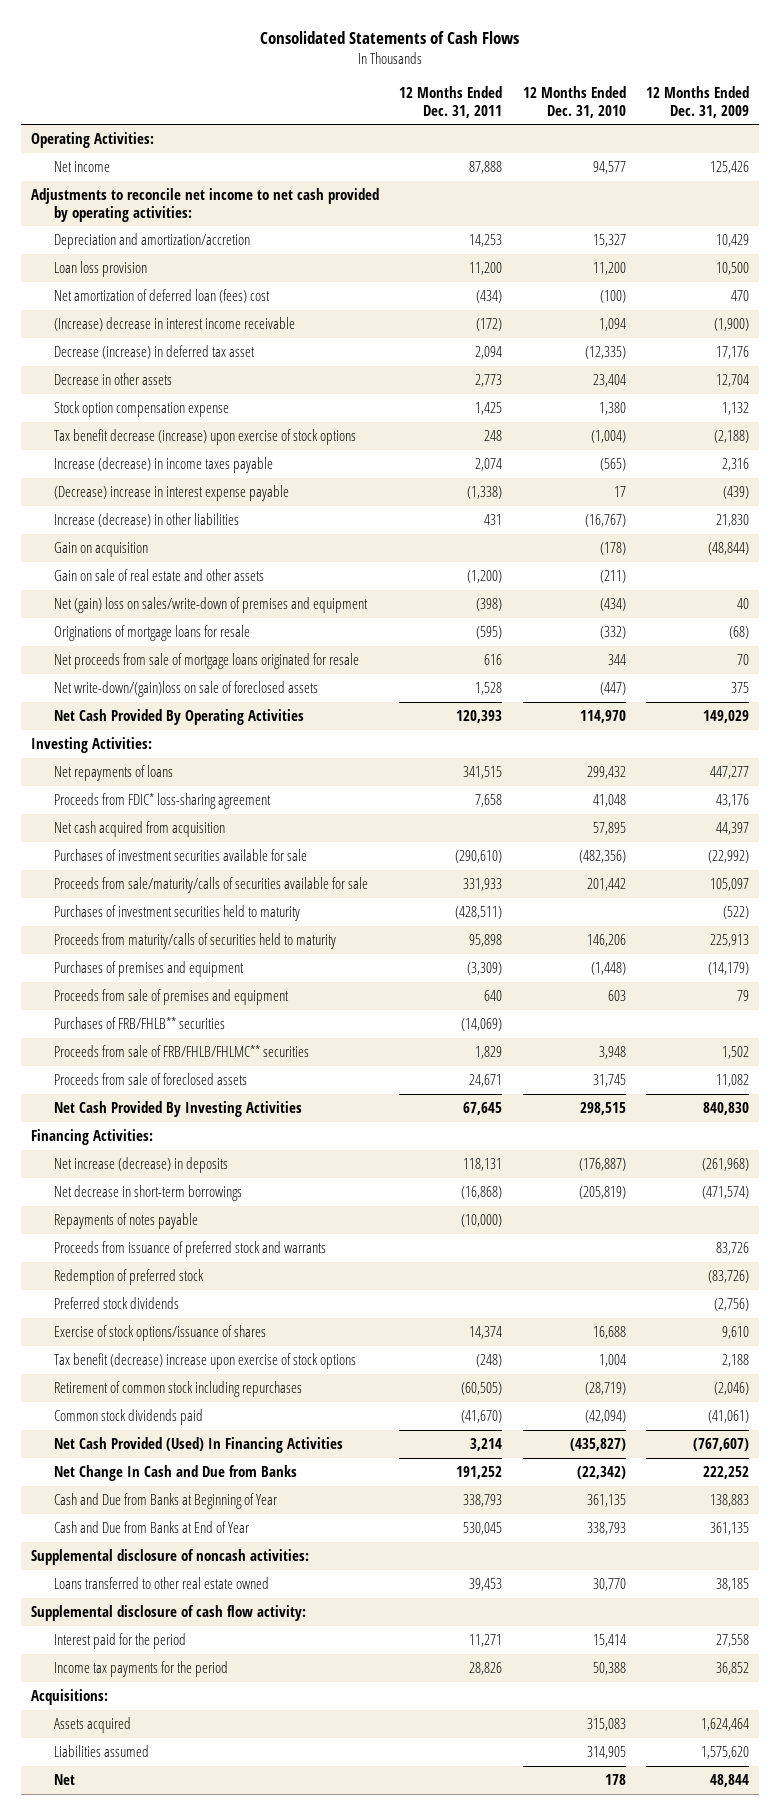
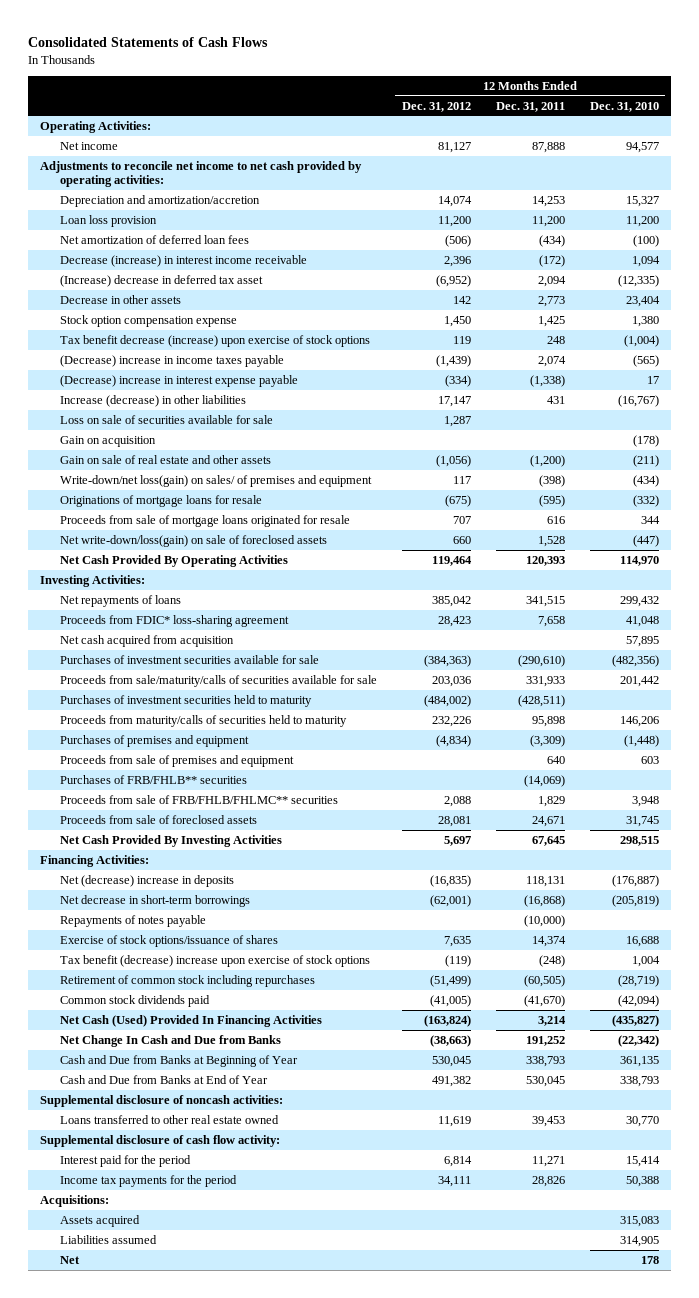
[645,86,749,118] 12 Months Ended Dec. 31, 2009 -> none
none -> [401,101,471,112] Dec. 31, 2012
[54,289,271,304] Net amortization of deferred loan (fees) cost -> [59,234,249,244] Net amortization of deferred loan fees
[54,317,296,332] (Increase) decrease in interest income receivable -> [59,254,307,267] Decrease (increase) in interest income receivable
[54,345,256,360] Decrease (increase) in deferred tax asset -> [59,274,263,287] (Increase) decrease in deferred tax asset
[54,457,274,474] Increase (decrease) in income taxes payable -> [59,354,284,367] (Decrease) increase in income taxes payable
none -> [59,414,273,424] Loss on sale of securities available for sale
[54,597,369,614] Net (gain) loss on sales/write-down of premises and equipment -> [59,474,372,487] Write-down/net loss(gain) on sales/ of premises and equipment
[54,653,360,670] Net proceeds from sale of mortgage loans originated for resale -> [59,514,350,527] Proceeds from sale of mortgage loans originated for resale
[54,681,319,698] Net write-down/(gain)loss on sale of foreclosed assets -> [59,534,327,547] Net write-down/loss(gain) on sale of foreclosed assets
[54,1157,229,1174] Net increase (decrease) in deposits -> [59,874,234,887] Net (decrease) increase in deposits
[54,1241,327,1258] Proceeds from issuance of preferred stock and warrants -> none
[54,1269,205,1286] Redemption of preferred stock -> none
[54,1297,180,1310] Preferred stock dividends -> none
[54,1437,344,1454] Net Cash Provided (Used) In Financing Activities -> [59,1014,322,1027] Net Cash (Used) Provided In Financing Activities

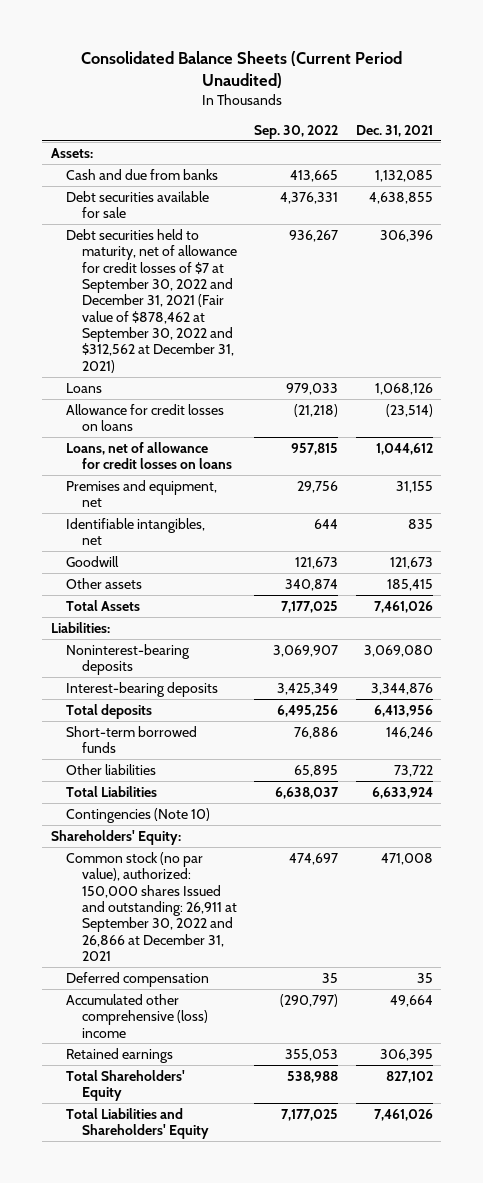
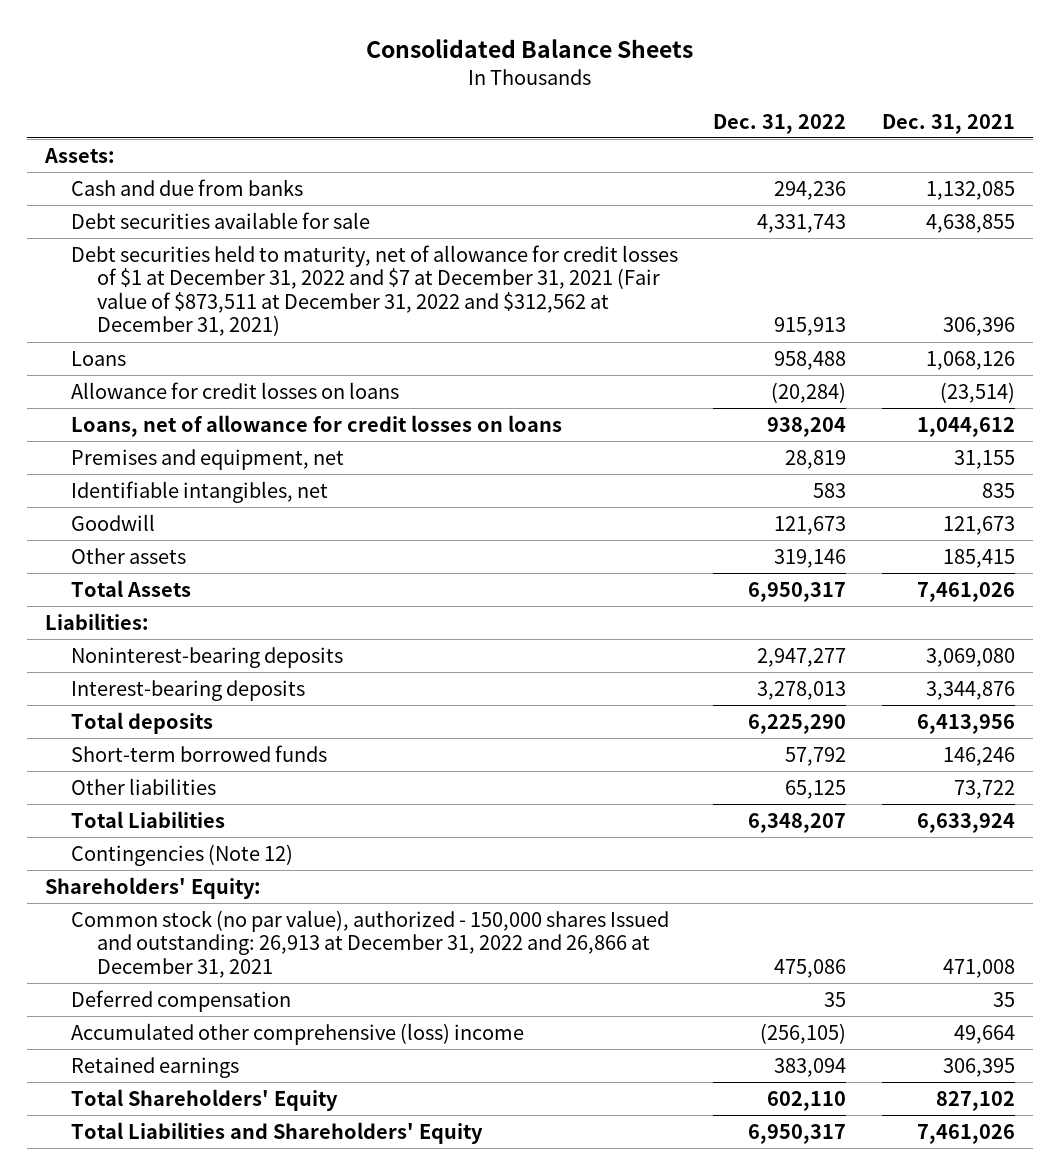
[80,51,402,88] Consolidated Balance Sheets (Current Period Unaudited) -> [365,39,693,59] Consolidated Balance Sheets
[254,125,339,140] Sep. 30, 2022 -> none
none -> [713,113,847,134] Dec. 31, 2022
[66,228,238,373] Debt securities held to maturity, net of allowance for credit losses of $7 at September 30, 2022 and December 31, 2021 (Fair value of $878,462 at September 30, 2022 and $312,562 at December 31, 2021) -> [70,244,678,337] Debt securities held to maturity, net of allowance for credit losses of $1 at December 31, 2022 and $7 at December 31, 2021 (Fair value of $873,511 at December 31, 2022 and $312,562 at December 31, 2021)
[66,807,211,823] Contingencies (Note 10) -> [70,843,293,866] Contingencies (Note 12)
[66,851,238,962] Common stock (no par value), authorized: 150,000 shares Issued and outstanding: 26,911 at September 30, 2022 and 26,866 at December 31, 2021 -> [70,909,669,978] Common stock (no par value), authorized - 150,000 shares Issued and outstanding: 26,913 at December 31, 2022 and 26,866 at December 31, 2021

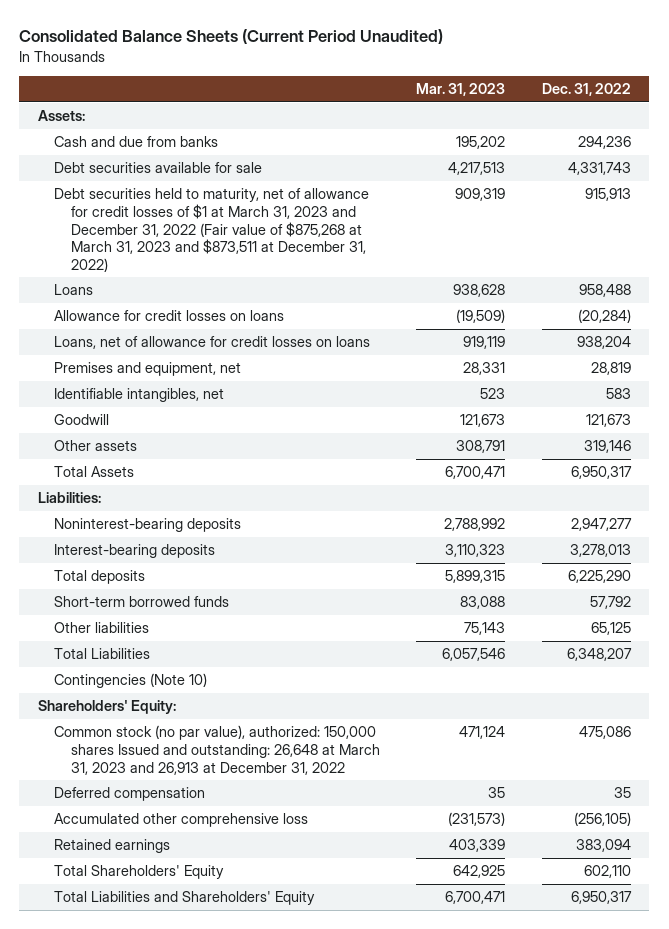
[365,39,693,59] Consolidated Balance Sheets -> [19,28,444,44] Consolidated Balance Sheets (Current Period Unaudited)
[882,113,1016,134] Dec. 31, 2021 -> none
none -> [416,83,506,97] Mar. 31, 2023
[70,244,678,337] Debt securities held to maturity, net of allowance for credit losses of $1 at December 31, 2022 and $7 at December 31, 2021 (Fair value of $873,511 at December 31, 2022 and $312,562 at December 31, 2021) -> [54,188,370,272] Debt securities held to maturity, net of allowance for credit losses of $1 at March 31, 2023 and December 31, 2022 (Fair value of $875,268 at March 31, 2023 and $873,511 at December 31, 2022)
[70,843,293,866] Contingencies (Note 12) -> [54,673,208,689] Contingencies (Note 10)
[70,909,669,978] Common stock (no par value), authorized - 150,000 shares Issued and outstanding: 26,913 at December 31, 2022 and 26,866 at December 31, 2021 -> [54,725,380,775] Common stock (no par value), authorized: 150,000 shares Issued and outstanding: 26,648 at March 31, 2023 and 26,913 at December 31, 2022
[70,1022,524,1045] Accumulated other comprehensive (loss) income -> [54,813,309,828] Accumulated other comprehensive loss

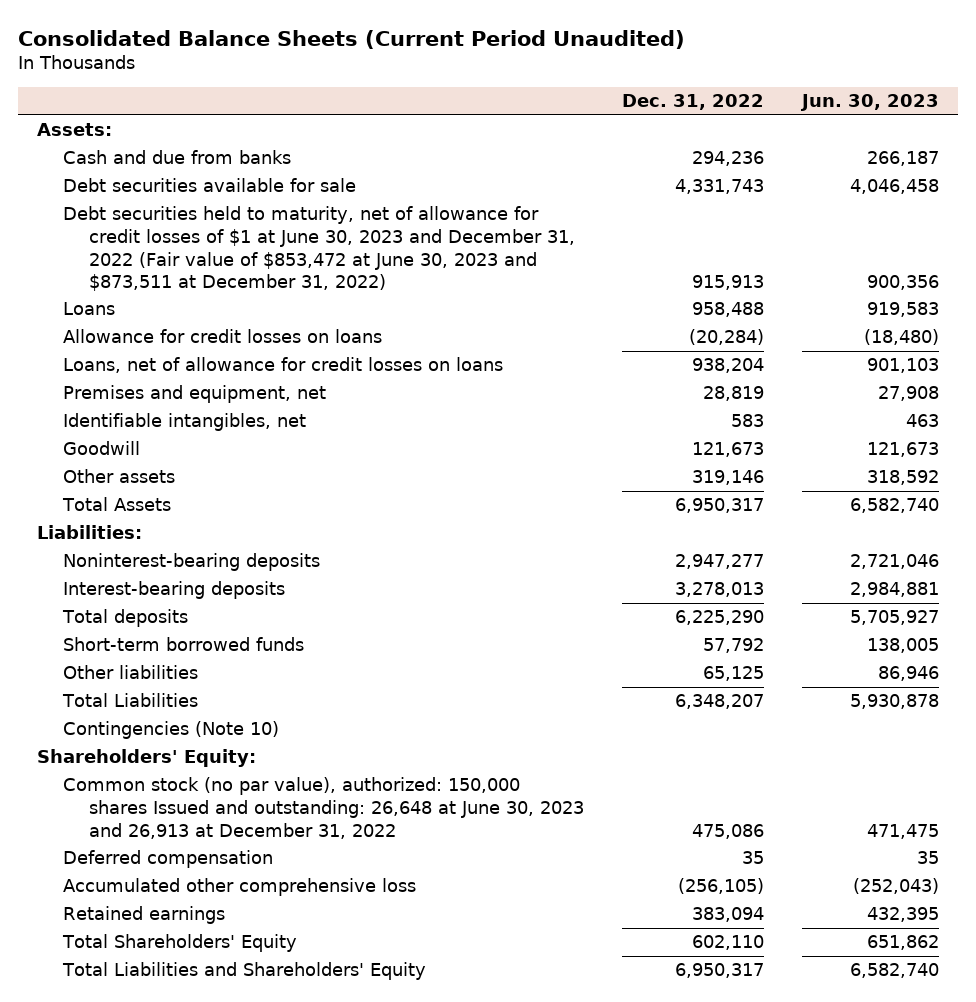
[416,83,506,97] Mar. 31, 2023 -> none
none -> [799,94,939,112] Jun. 30, 2023
[54,188,370,272] Debt securities held to maturity, net of allowance for credit losses of $1 at March 31, 2023 and December 31, 2022 (Fair value of $875,268 at March 31, 2023 and $873,511 at December 31, 2022) -> [63,206,576,292] Debt securities held to maturity, net of allowance for credit losses of $1 at June 30, 2023 and December 31, 2022 (Fair value of $853,472 at June 30, 2023 and $873,511 at December 31, 2022)
[54,725,380,775] Common stock (no par value), authorized: 150,000 shares Issued and outstanding: 26,648 at March 31, 2023 and 26,913 at December 31, 2022 -> [63,777,585,839] Common stock (no par value), authorized: 150,000 shares Issued and outstanding: 26,648 at June 30, 2023 and 26,913 at December 31, 2022

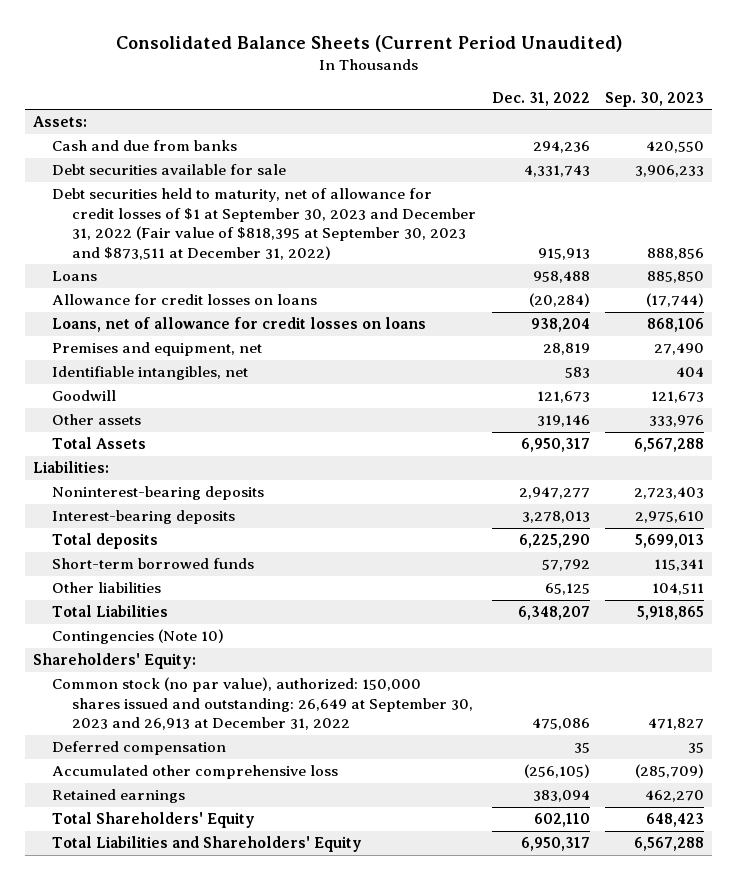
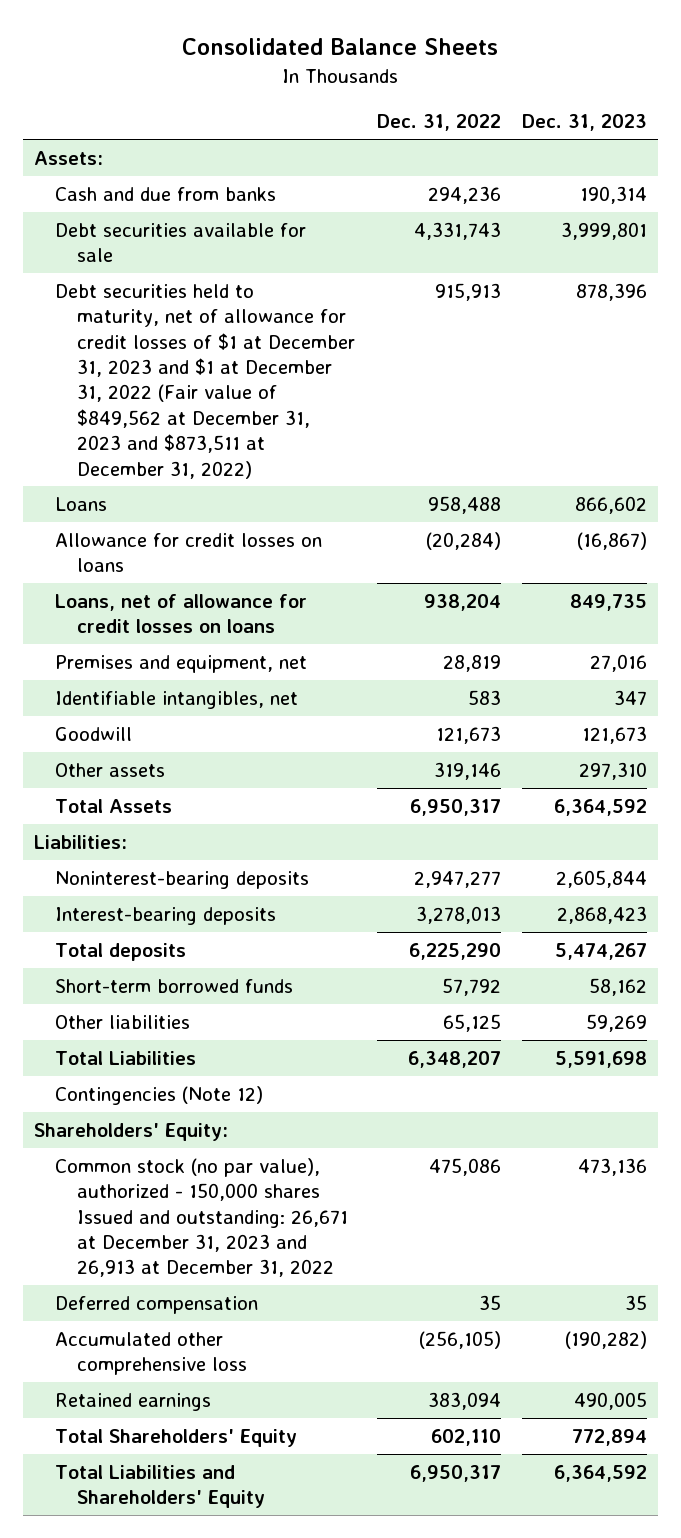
[115,35,622,53] Consolidated Balance Sheets (Current Period Unaudited) -> [182,37,499,55] Consolidated Balance Sheets
[605,92,705,108] Sep. 30, 2023 -> none
none -> [522,114,648,132] Dec. 31, 2023
[52,188,477,261] Debt securities held to maturity, net of allowance for credit losses of $1 at September 30, 2023 and December 31, 2022 (Fair value of $818,395 at September 30, 2023 and $873,511 at December 31, 2022) -> [55,283,356,479] Debt securities held to maturity, net of allowance for credit losses of $1 at December 31, 2023 and $1 at December 31, 2022 (Fair value of $849,562 at December 31, 2023 and $873,511 at December 31, 2022)
[52,629,225,645] Contingencies (Note 10) -> [55,1085,264,1105] Contingencies (Note 12)
[52,677,474,731] Common stock (no par value), authorized: 150,000 shares issued and outstanding: 26,649 at September 30, 2023 and 26,913 at December 31, 2022 -> [55,1157,349,1278] Common stock (no par value), authorized - 150,000 shares Issued and outstanding: 26,671 at December 31, 2023 and 26,913 at December 31, 2022

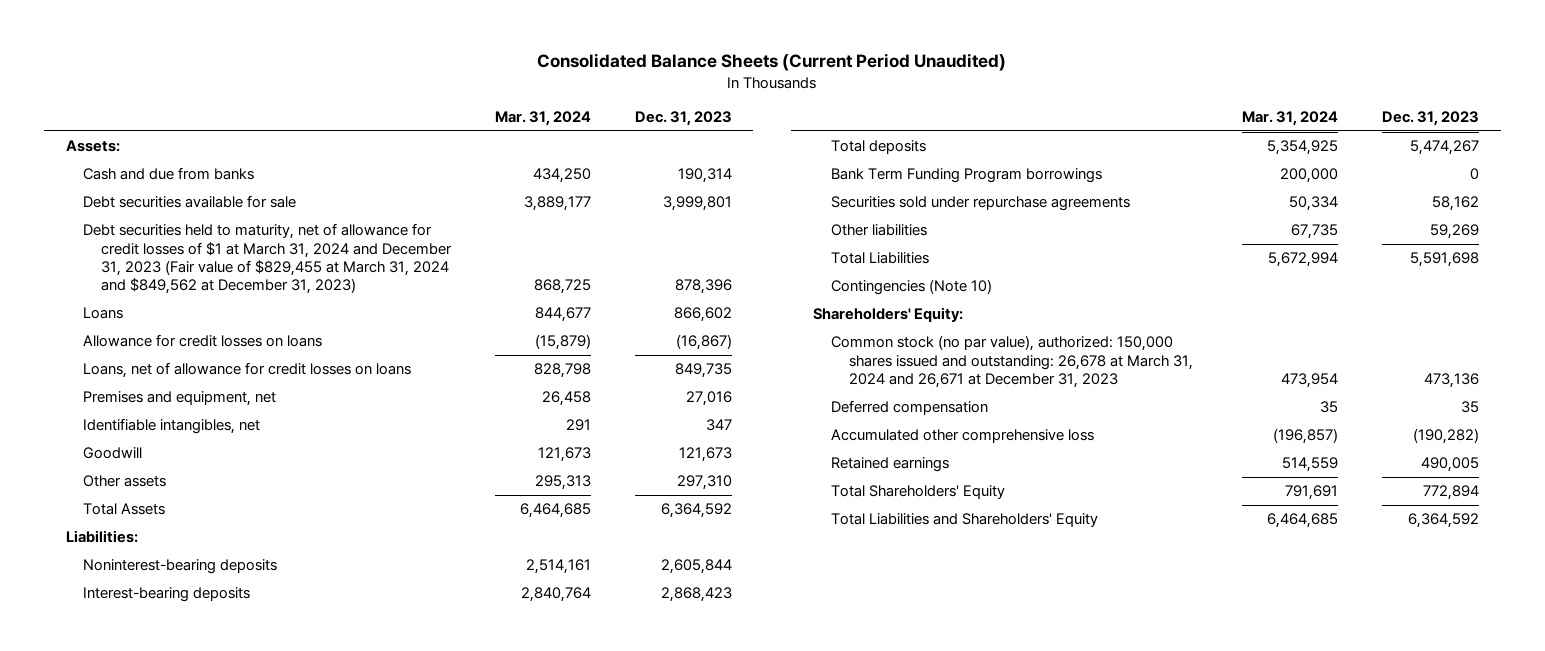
[182,37,499,55] Consolidated Balance Sheets -> [537,53,1007,72] Consolidated Balance Sheets (Current Period Unaudited)
[376,114,501,132] Dec. 31, 2022 -> none
none -> [494,111,591,127] Mar. 31, 2024
[55,283,356,479] Debt securities held to maturity, net of allowance for credit losses of $1 at December 31, 2023 and $1 at December 31, 2022 (Fair value of $849,562 at December 31, 2023 and $873,511 at December 31, 2022) -> [83,223,453,294] Debt securities held to maturity, net of allowance for credit losses of $1 at March 31, 2024 and December 31, 2023 (Fair value of $829,455 at March 31, 2024 and $849,562 at December 31, 2023)
none -> [830,168,1102,184] Bank Term Funding Program borrowings
[55,978,294,993] Short-term borrowed funds -> [830,196,1130,212] Securities sold under repurchase agreements
[55,1085,264,1105] Contingencies (Note 12) -> [830,279,992,296] Contingencies (Note 10)
[55,1157,349,1278] Common stock (no par value), authorized - 150,000 shares Issued and outstanding: 26,671 at December 31, 2023 and 26,913 at December 31, 2022 -> [830,335,1193,388] Common stock (no par value), authorized: 150,000 shares issued and outstanding: 26,678 at March 31, 2024 and 26,671 at December 31, 2023

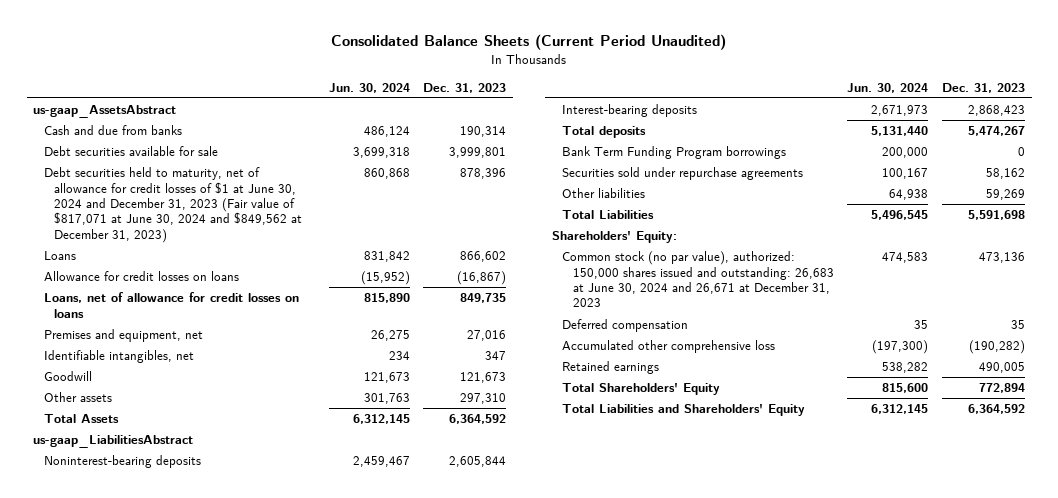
[494,111,591,127] Mar. 31, 2024 -> none
none -> [328,82,410,93] Jun. 30, 2024
[65,140,120,153] Assets: -> [33,105,177,119] us-gaap_AssetsAbstract
[83,223,453,294] Debt securities held to maturity, net of allowance for credit losses of $1 at March 31, 2024 and December 31, 2023 (Fair value of $829,455 at March 31, 2024 and $849,562 at December 31, 2023) -> [43,167,303,243] Debt securities held to maturity, net of allowance for credit losses of $1 at June 30, 2024 and December 31, 2023 (Fair value of $817,071 at June 30, 2024 and $849,562 at December 31, 2023)
[65,530,138,544] Liabilities: -> [33,435,194,449] us-gaap_LiabilitiesAbstract
[830,279,992,296] Contingencies (Note 10) -> none
[830,335,1193,388] Common stock (no par value), authorized: 150,000 shares issued and outstanding: 26,678 at March 31, 2024 and 26,671 at December 31, 2023 -> [562,251,834,308] Common stock (no par value), authorized: 150,000 shares issued and outstanding: 26,683 at June 30, 2024 and 26,671 at December 31, 2023

